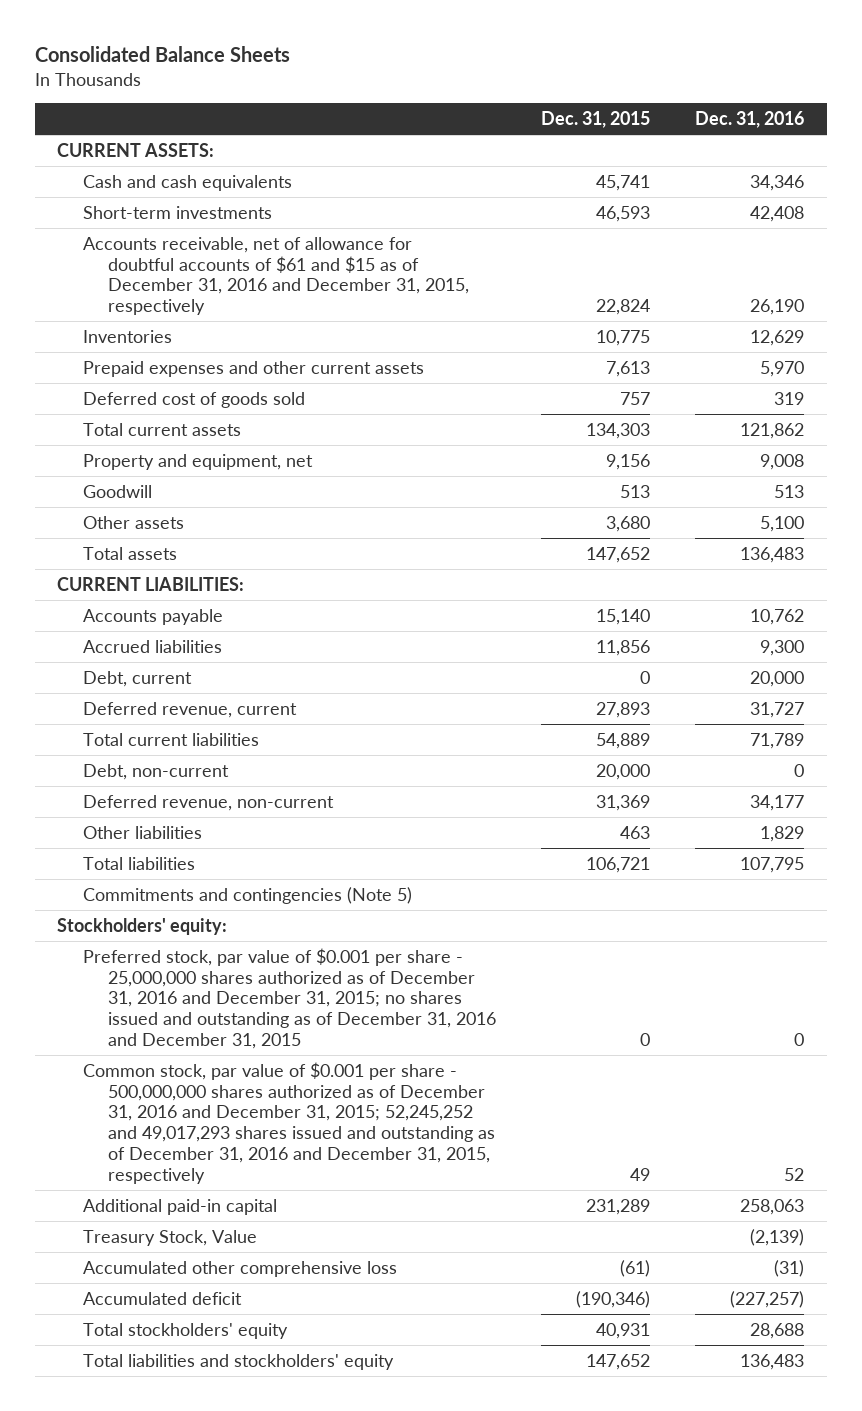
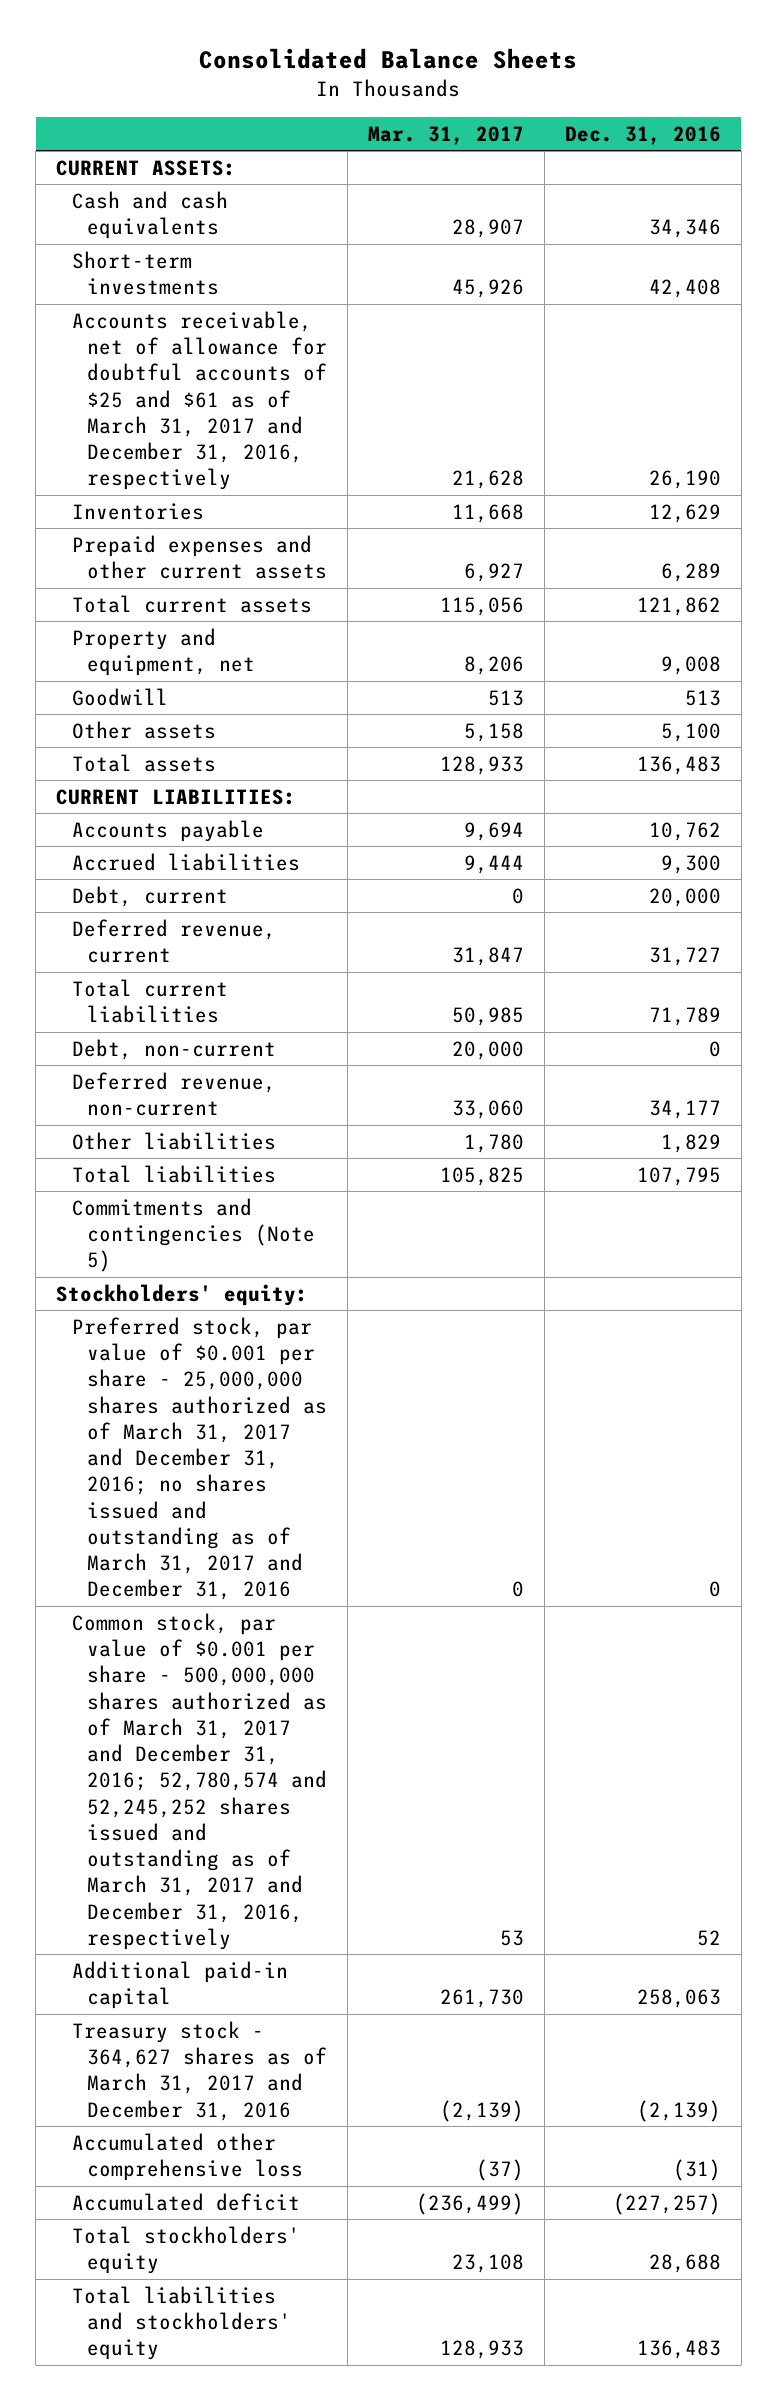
[541,111,651,129] Dec. 31, 2015 -> none
none -> [367,125,524,145] Mar. 31, 2017
[82,236,470,316] Accounts receivable, net of allowance for doubtful accounts of $61 and $15 as of December 31, 2016 and December 31, 2015, respectively -> [71,310,327,491] Accounts receivable, net of allowance for doubtful accounts of $25 and $61 as of March 31, 2017 and December 31, 2016, respectively
[82,391,305,408] Deferred cost of goods sold -> none
[760,360,805,377] 5,970 -> [660,563,721,583] 6,289
[82,947,497,1049] Preferred stock, par value of $0.001 per share - 25,000,000 shares authorized as of December 31, 2016 and December 31, 2015; no shares issued and outstanding as of December 31, 2016 and December 31, 2015 -> [71,1316,327,1601] Preferred stock, par value of $0.001 per share - 25,000,000 shares authorized as of March 31, 2017 and December 31, 2016; no shares issued and outstanding as of March 31, 2017 and December 31, 2016
[82,1061,496,1184] Common stock, par value of $0.001 per share - 500,000,000 shares authorized as of December 31, 2016 and December 31, 2015; 52,245,252 and 49,017,293 shares issued and outstanding as of December 31, 2016 and December 31, 2015, respectively -> [71,1612,327,1950] Common stock, par value of $0.001 per share - 500,000,000 shares authorized as of March 31, 2017 and December 31, 2016; 52,780,574 and 52,245,252 shares issued and outstanding as of March 31, 2017 and December 31, 2016, respectively
[82,1229,257,1246] Treasury Stock, Value -> [71,2020,327,2121] Treasury stock - 364,627 shares as of March 31, 2017 and December 31, 2016

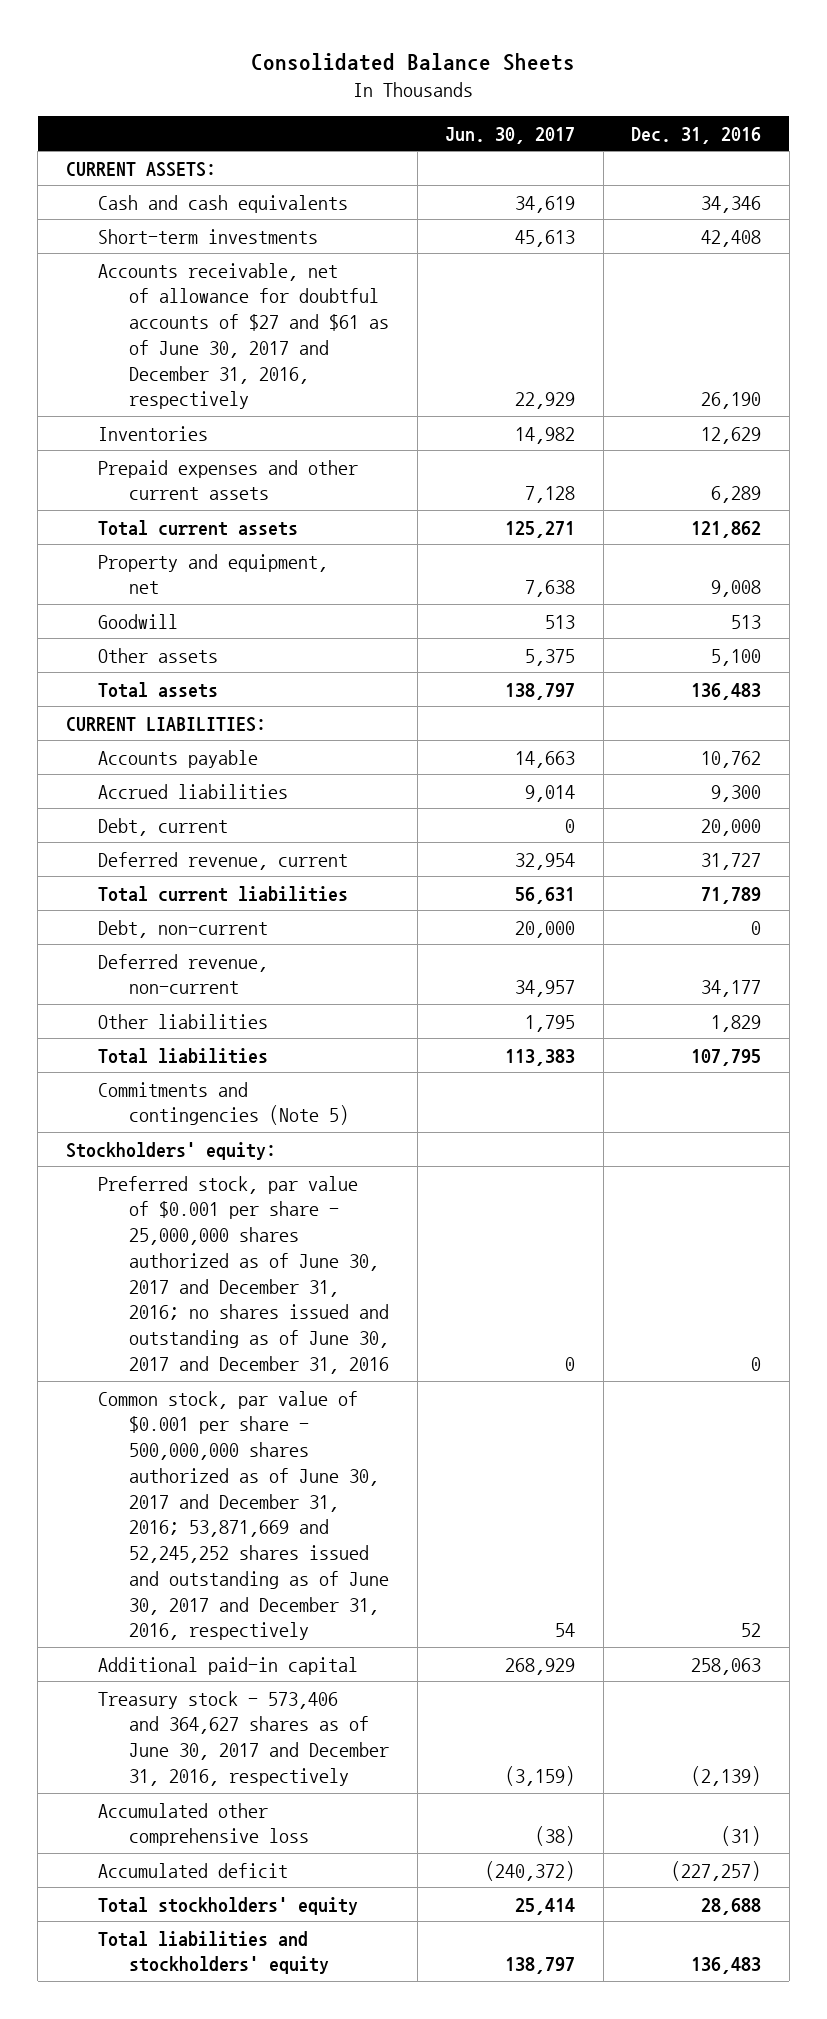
[367,125,524,145] Mar. 31, 2017 -> none
none -> [445,126,576,144] Jun. 30, 2017
[71,310,327,491] Accounts receivable, net of allowance for doubtful accounts of $25 and $61 as of March 31, 2017 and December 31, 2016, respectively -> [97,262,390,410] Accounts receivable, net of allowance for doubtful accounts of $27 and $61 as of June 30, 2017 and December 31, 2016, respectively
[71,1316,327,1601] Preferred stock, par value of $0.001 per share - 25,000,000 shares authorized as of March 31, 2017 and December 31, 2016; no shares issued and outstanding as of March 31, 2017 and December 31, 2016 -> [97,1175,390,1374] Preferred stock, par value of $0.001 per share - 25,000,000 shares authorized as of June 30, 2017 and December 31, 2016; no shares issued and outstanding as of June 30, 2017 and December 31, 2016
[71,1612,327,1950] Common stock, par value of $0.001 per share - 500,000,000 shares authorized as of March 31, 2017 and December 31, 2016; 52,780,574 and 52,245,252 shares issued and outstanding as of March 31, 2017 and December 31, 2016, respectively -> [97,1390,390,1641] Common stock, par value of $0.001 per share - 500,000,000 shares authorized as of June 30, 2017 and December 31, 2016; 53,871,669 and 52,245,252 shares issued and outstanding as of June 30, 2017 and December 31, 2016, respectively
[71,2020,327,2121] Treasury stock - 364,627 shares as of March 31, 2017 and December 31, 2016 -> [97,1690,390,1786] Treasury stock - 573,406 and 364,627 shares as of June 30, 2017 and December 31, 2016, respectively

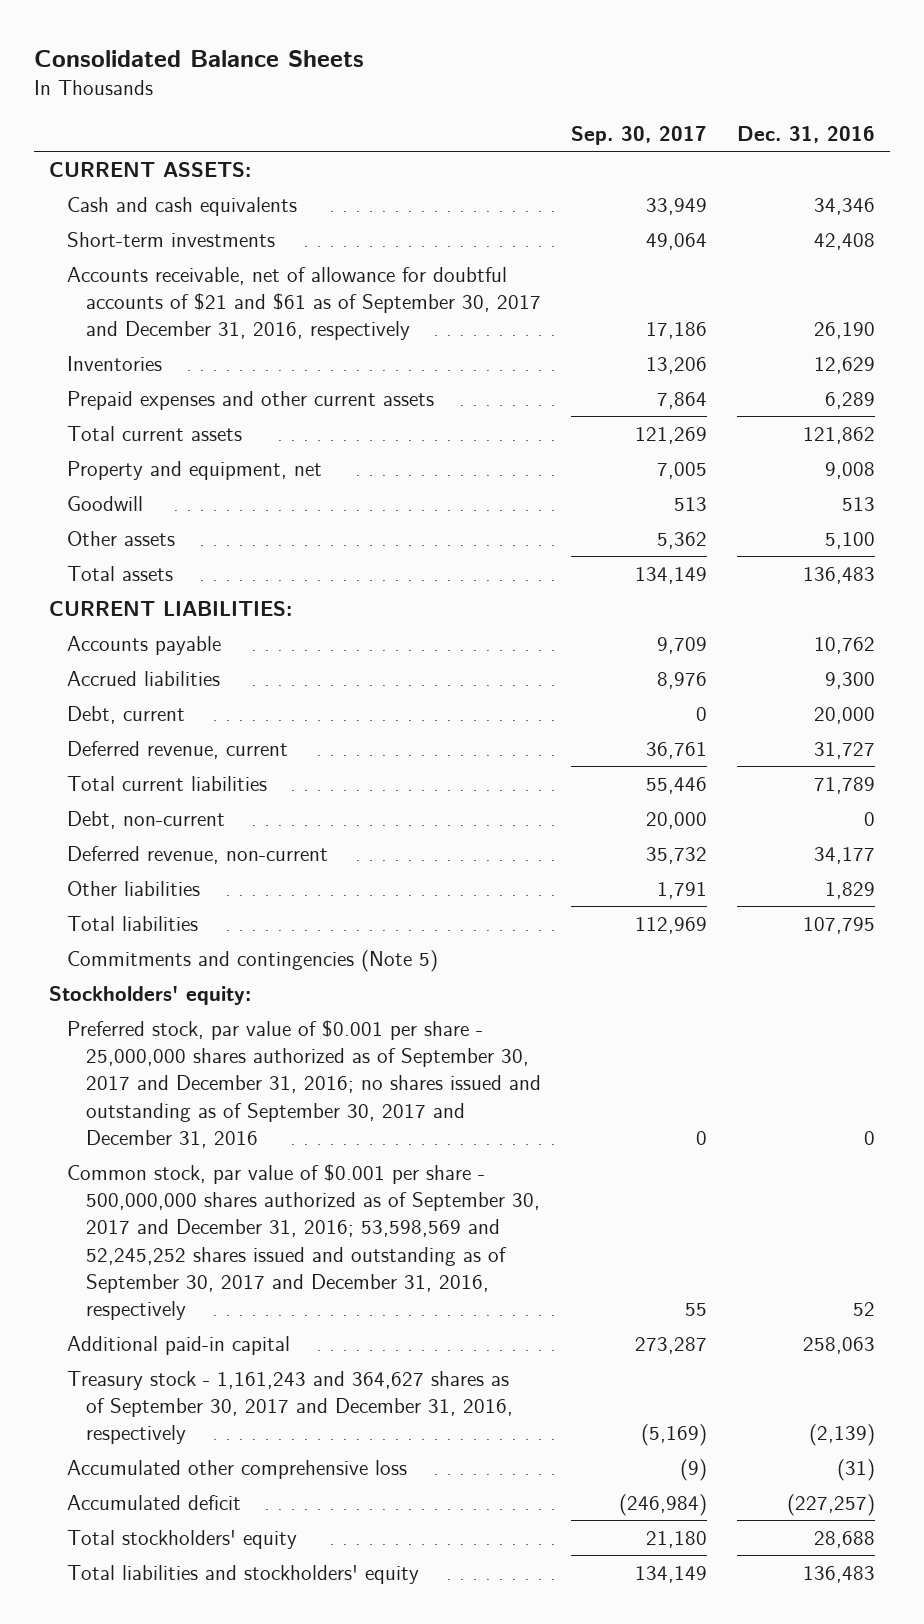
[445,126,576,144] Jun. 30, 2017 -> none
none -> [570,126,707,146] Sep. 30, 2017
[97,262,390,410] Accounts receivable, net of allowance for doubtful accounts of $27 and $61 as of June 30, 2017 and December 31, 2016, respectively -> [67,266,541,341] Accounts receivable, net of allowance for doubtful accounts of $21 and $61 as of September 30, 2017 and December 31, 2016, respectively
[97,1175,390,1374] Preferred stock, par value of $0.001 per share - 25,000,000 shares authorized as of June 30, 2017 and December 31, 2016; no shares issued and outstanding as of June 30, 2017 and December 31, 2016 -> [67,1019,541,1148] Preferred stock, par value of $0.001 per share - 25,000,000 shares authorized as of September 30, 2017 and December 31, 2016; no shares issued and outstanding as of September 30, 2017 and December 31, 2016
[97,1390,390,1641] Common stock, par value of $0.001 per share - 500,000,000 shares authorized as of June 30, 2017 and December 31, 2016; 53,871,669 and 52,245,252 shares issued and outstanding as of June 30, 2017 and December 31, 2016, respectively -> [67,1163,540,1321] Common stock, par value of $0.001 per share - 500,000,000 shares authorized as of September 30, 2017 and December 31, 2016; 53,598,569 and 52,245,252 shares issued and outstanding as of September 30, 2017 and December 31, 2016, respectively
[97,1690,390,1786] Treasury stock - 573,406 and 364,627 shares as of June 30, 2017 and December 31, 2016, respectively -> [67,1370,513,1445] Treasury stock - 1,161,243 and 364,627 shares as of September 30, 2017 and December 31, 2016, respectively

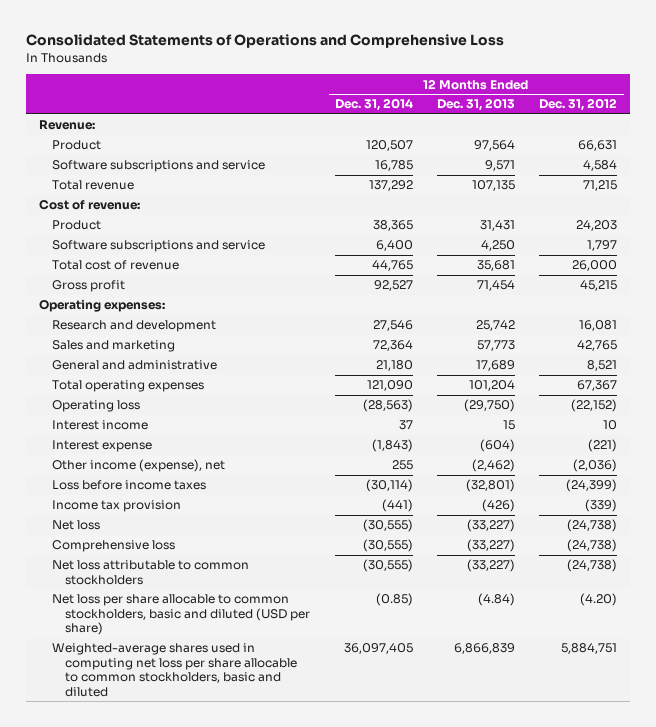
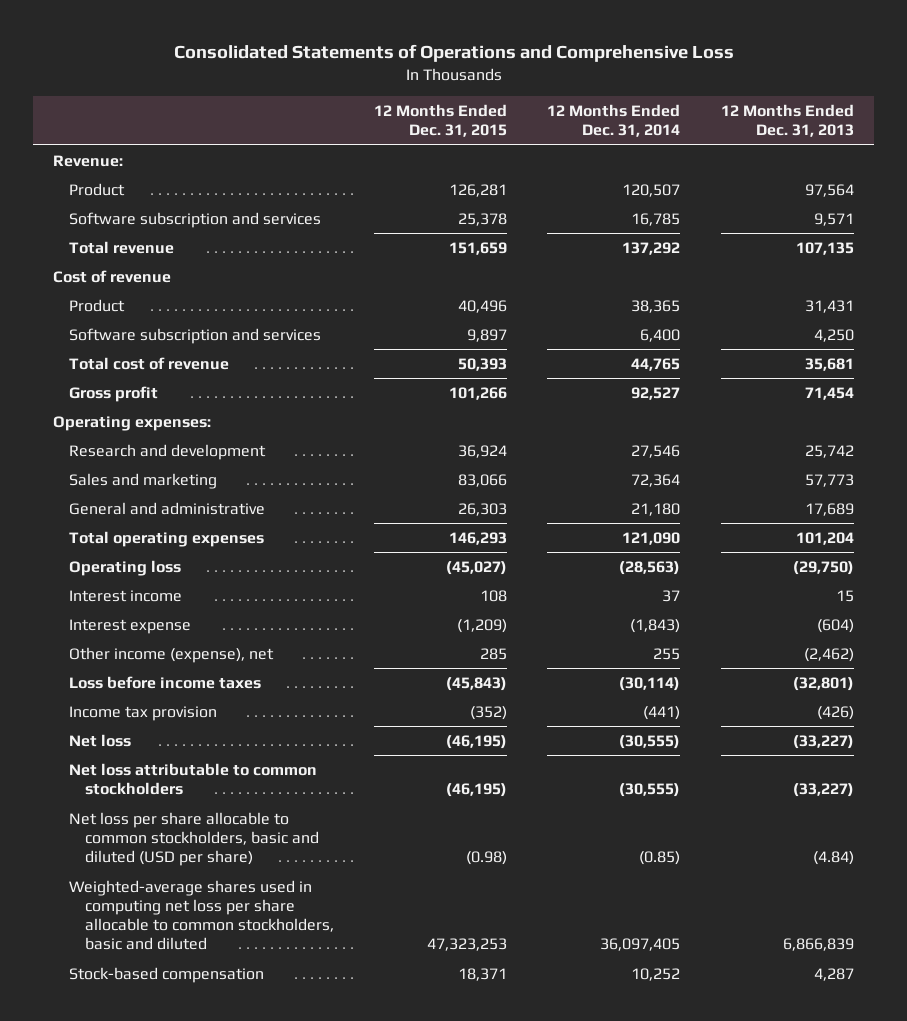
[539,98,618,112] Dec. 31, 2012 -> none
none -> [374,104,508,138] 12 Months Ended Dec. 31, 2015
[52,160,266,173] Software subscriptions and service -> [69,211,322,228] Software subscription and services
[38,199,140,211] Cost of revenue: -> [53,269,172,283] Cost of revenue
[52,240,266,253] Software subscriptions and service -> [69,327,322,344] Software subscription and services
[52,540,176,553] Comprehensive loss -> none
none -> [69,966,265,983] Stock-based compensation

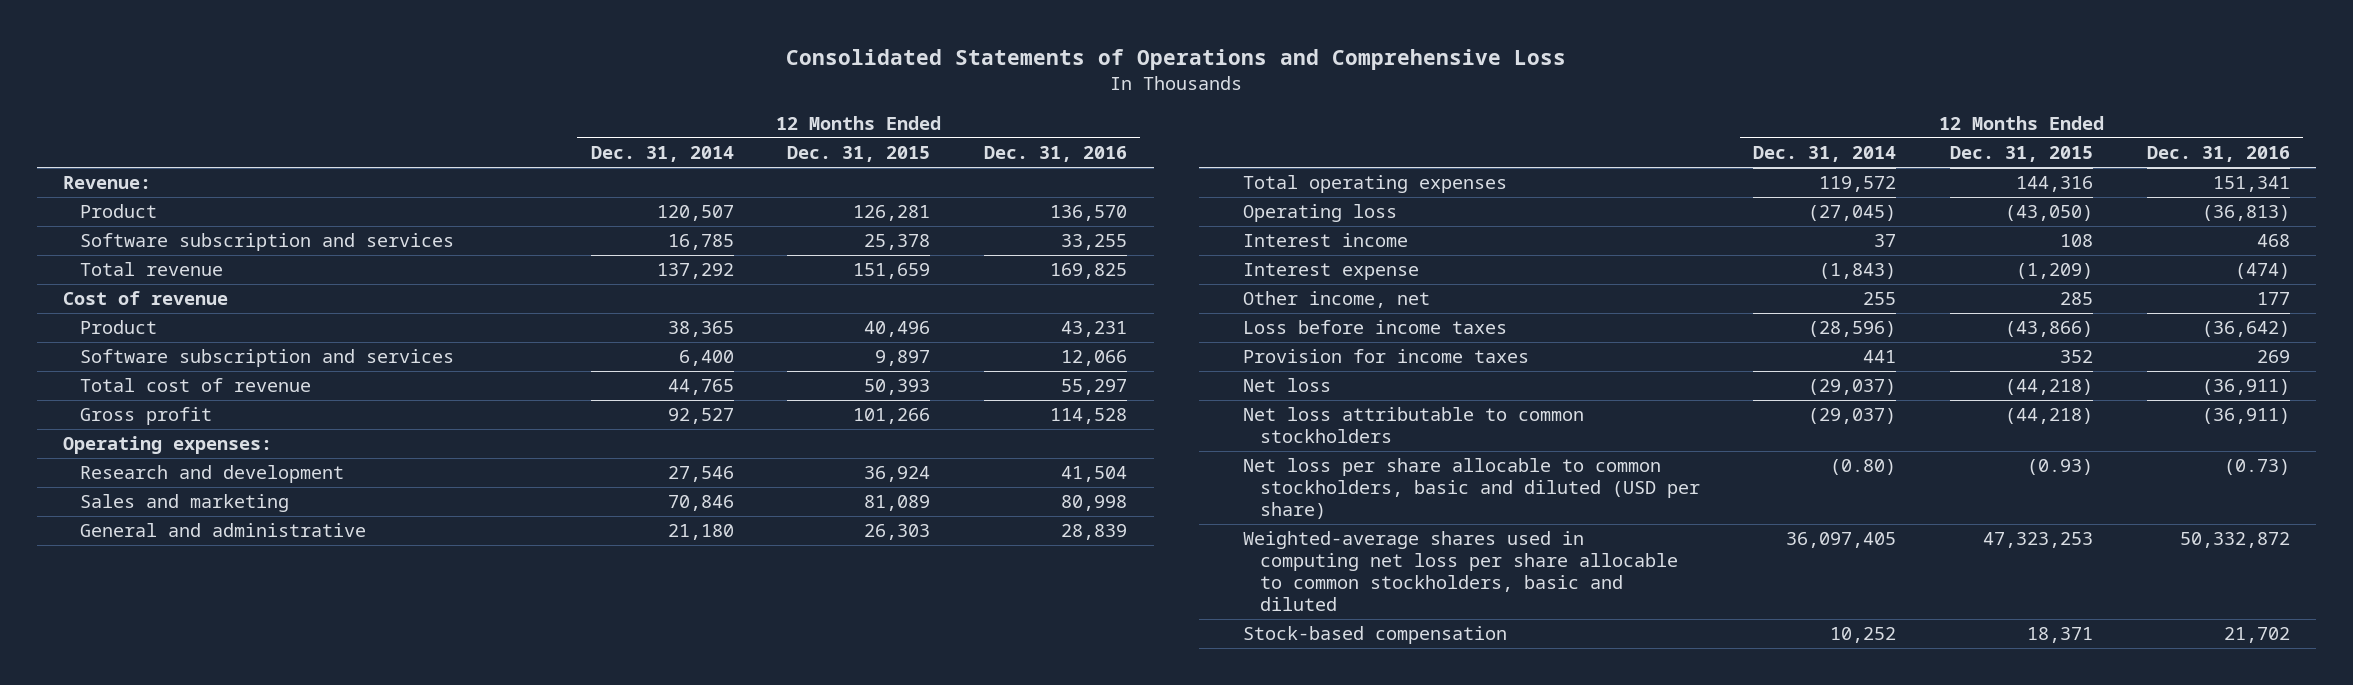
[720,104,854,138] 12 Months Ended Dec. 31, 2013 -> none
none -> [983,146,1127,163] Dec. 31, 2016
[458,473,508,487] 83,066 -> [864,495,931,512] 81,089
[631,473,681,487] 72,364 -> [667,495,734,512] 70,846
[449,531,508,545] 146,293 -> [2016,176,2094,193] 144,316
[622,531,681,545] 121,090 -> [1819,176,1897,193] 119,572
[446,560,508,575] (45,027) -> [2005,205,2094,222] (43,050)
[619,560,681,575] (28,563) -> [1808,205,1897,222] (27,045)
[69,646,275,663] Other income (expense), net -> [1243,291,1431,309] Other income, net
[446,676,508,691] (45,843) -> [2005,321,2094,338] (43,866)
[619,676,681,691] (30,114) -> [1808,321,1897,338] (28,596)
[69,705,218,721] Income tax provision -> [1243,349,1530,364] Provision for income taxes
[470,705,508,720] (352) -> [2060,350,2094,364] 352
[643,705,681,720] (441) -> [1863,350,1897,364] 441
[446,734,508,749] (46,195) -> [2005,379,2094,396] (44,218)
[619,734,681,749] (30,555) -> [1808,379,1897,396] (29,037)
[446,783,508,798] (46,195) -> [2005,408,2094,425] (44,218)
[619,783,681,798] (30,555) -> [1808,408,1897,425] (29,037)
[466,851,508,866] (0.98) -> [2027,459,2094,476] (0.93)
[639,851,681,866] (0.85) -> [1830,459,1897,476] (0.80)

